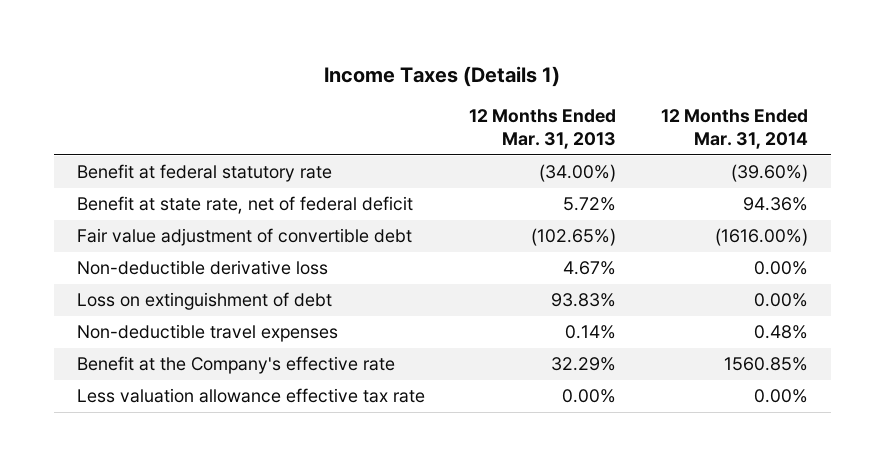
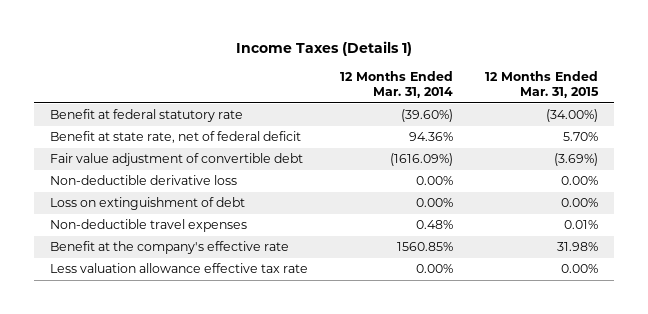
[469,108,617,149] 12 Months Ended Mar. 31, 2013 -> none
none -> [484,71,599,98] 12 Months Ended Mar. 31, 2015
[715,228,809,247] (1616.00%) -> [390,153,454,167] (1616.09%)
[76,356,395,375] Benefit at the Company's effective rate -> [50,241,290,255] Benefit at the company's effective rate

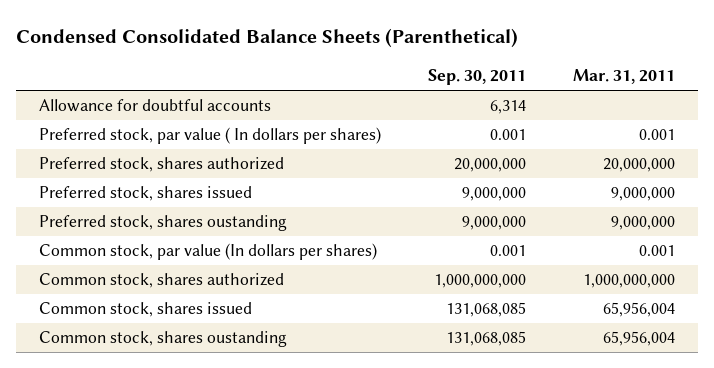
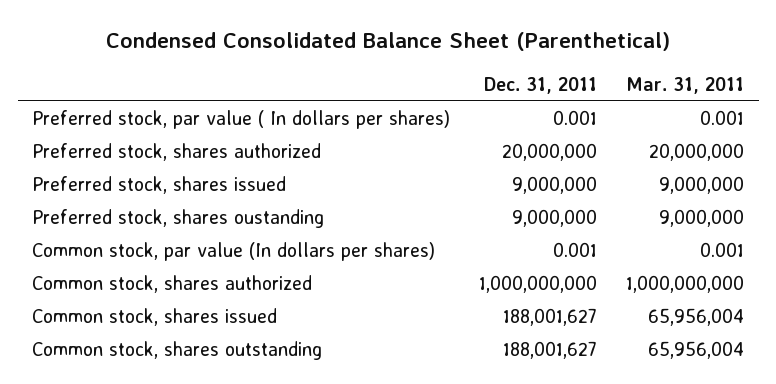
[16,28,519,49] Condensed Consolidated Balance Sheets (Parenthetical) -> [106,31,671,51] Condensed Consolidated Balance Sheet (Parenthetical)
[427,69,526,86] Sep. 30, 2011 -> none
none -> [484,76,598,94] Dec. 31, 2011
[39,99,272,113] Allowance for doubtful accounts -> none
[39,331,288,348] Common stock, shares oustanding -> [32,341,323,361] Common stock, shares outstanding

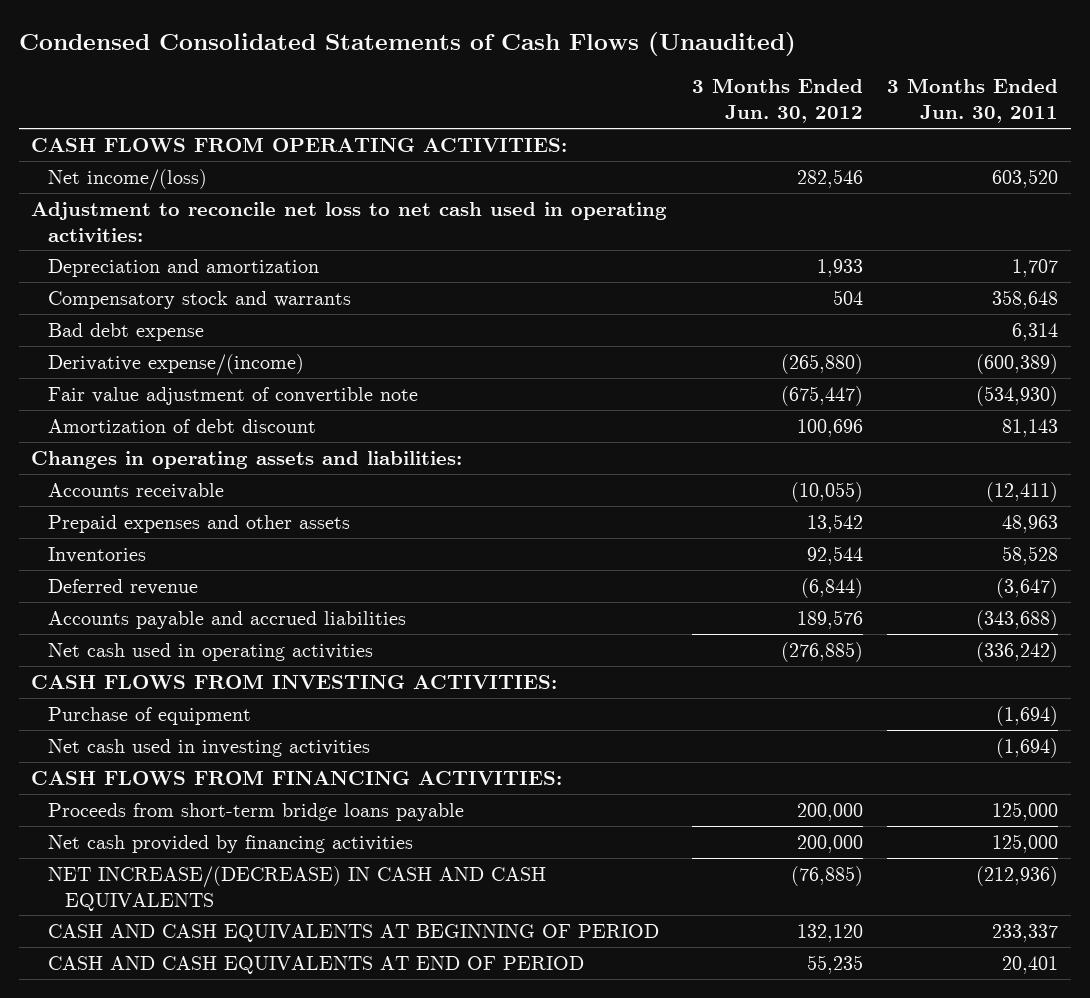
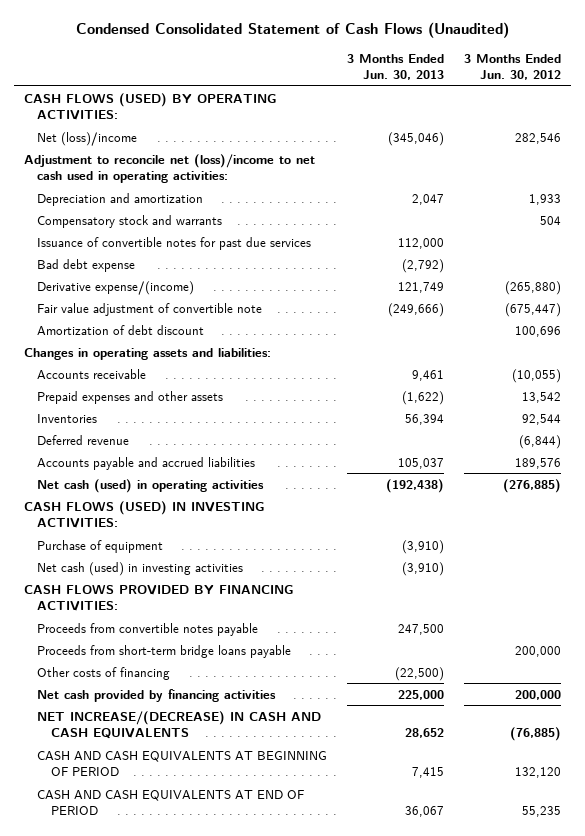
[18,32,796,57] Condensed Consolidated Statements of Cash Flows (Unaudited) -> [75,22,509,39] Condensed Consolidated Statement of Cash Flows (Unaudited)
[887,78,1059,124] 3 Months Ended Jun. 30, 2011 -> none
none -> [347,53,445,81] 3 Months Ended Jun. 30, 2013
[31,136,568,152] CASH FLOWS FROM OPERATING ACTIVITIES: -> [24,92,278,121] CASH FLOWS (USED) BY OPERATING ACTIVITIES:
[48,168,208,191] Net income/(loss) -> [37,131,138,146] Net (loss)/income
[31,201,668,242] Adjustment to reconcile net loss to net cash used in operating activities: -> [24,153,316,184] Adjustment to reconcile net (loss)/income to net cash used in operating activities:
none -> [37,236,312,250] Issuance of convertible notes for past due services
[48,642,374,661] Net cash used in operating activities -> [37,478,265,493] Net cash (used) in operating activities
[31,673,558,689] CASH FLOWS FROM INVESTING ACTIVITIES: -> [24,500,266,529] CASH FLOWS (USED) IN INVESTING ACTIVITIES:
[48,738,371,757] Net cash used in investing activities -> [37,561,244,576] Net cash (used) in investing activities
[31,769,563,785] CASH FLOWS FROM FINANCING ACTIVITIES: -> [24,584,295,612] CASH FLOWS PROVIDED BY FINANCING ACTIVITIES:
none -> [37,622,259,636] Proceeds from convertible notes payable
none -> [37,666,171,680] Other costs of financing

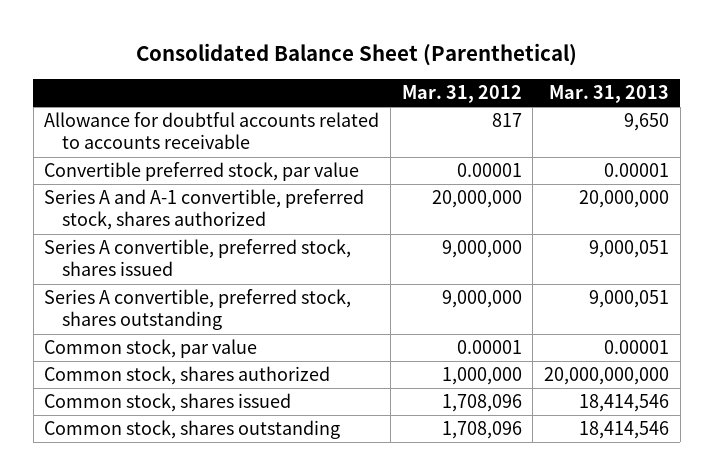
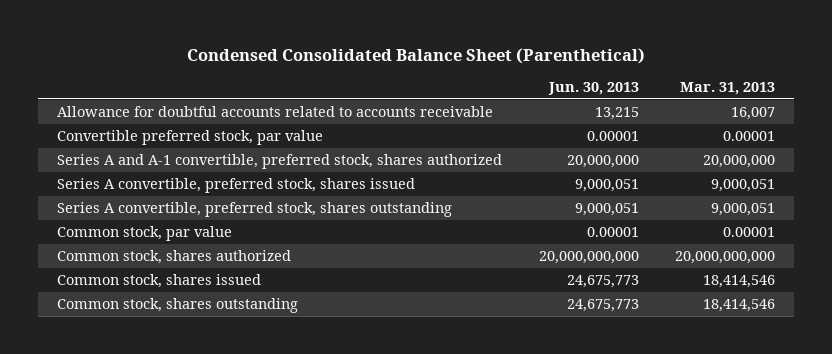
[135,43,577,67] Consolidated Balance Sheet (Parenthetical) -> [187,47,646,64] Condensed Consolidated Balance Sheet (Parenthetical)
[401,85,522,104] Mar. 31, 2012 -> none
none -> [547,82,639,96] Jun. 30, 2013
[623,113,669,132] 9,650 -> [731,107,776,121] 16,007

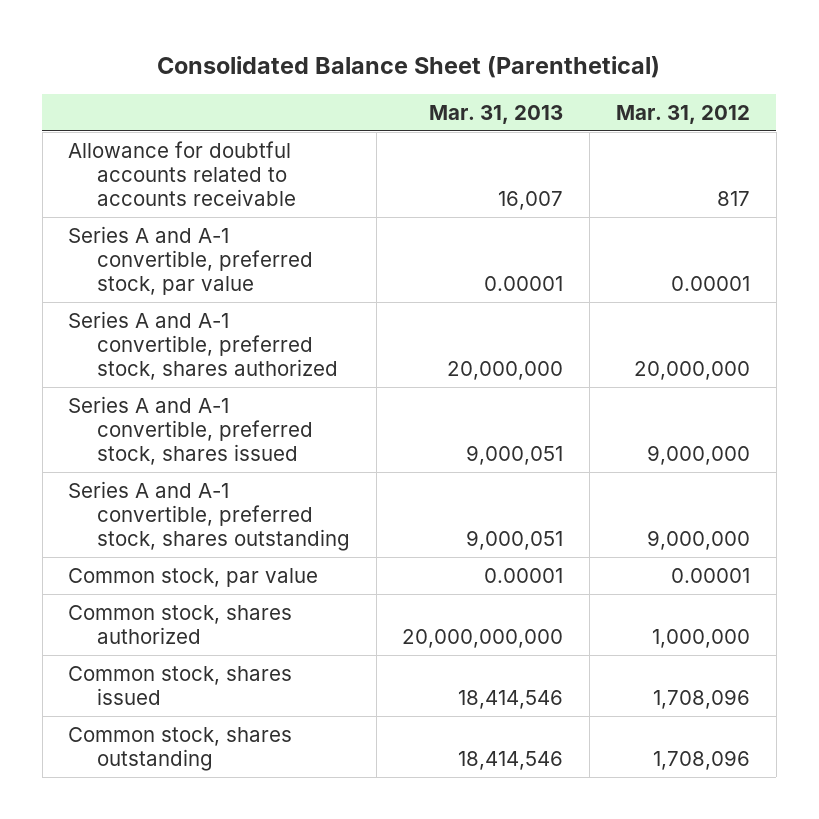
[187,47,646,64] Condensed Consolidated Balance Sheet (Parenthetical) -> [157,55,661,78] Consolidated Balance Sheet (Parenthetical)
[547,82,639,96] Jun. 30, 2013 -> none
none -> [616,104,751,124] Mar. 31, 2012
[56,130,323,146] Convertible preferred stock, par value -> [68,225,313,295] Series A and A-1 convertible, preferred stock, par value
[56,178,415,194] Series A convertible, preferred stock, shares issued -> [68,395,313,465] Series A and A-1 convertible, preferred stock, shares issued
[56,202,452,218] Series A convertible, preferred stock, shares outstanding -> [68,480,350,551] Series A and A-1 convertible, preferred stock, shares outstanding

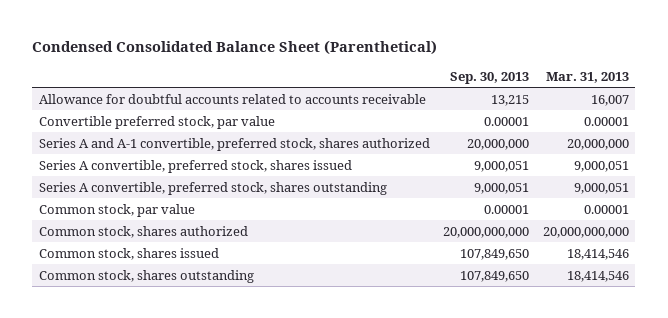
[157,55,661,78] Consolidated Balance Sheet (Parenthetical) -> [32,40,438,56] Condensed Consolidated Balance Sheet (Parenthetical)
[616,104,751,124] Mar. 31, 2012 -> none
none -> [450,71,530,84] Sep. 30, 2013
[68,225,313,295] Series A and A-1 convertible, preferred stock, par value -> [39,115,276,129] Convertible preferred stock, par value
[68,395,313,465] Series A and A-1 convertible, preferred stock, shares issued -> [39,159,353,173] Series A convertible, preferred stock, shares issued
[68,480,350,551] Series A and A-1 convertible, preferred stock, shares outstanding -> [39,181,388,195] Series A convertible, preferred stock, shares outstanding

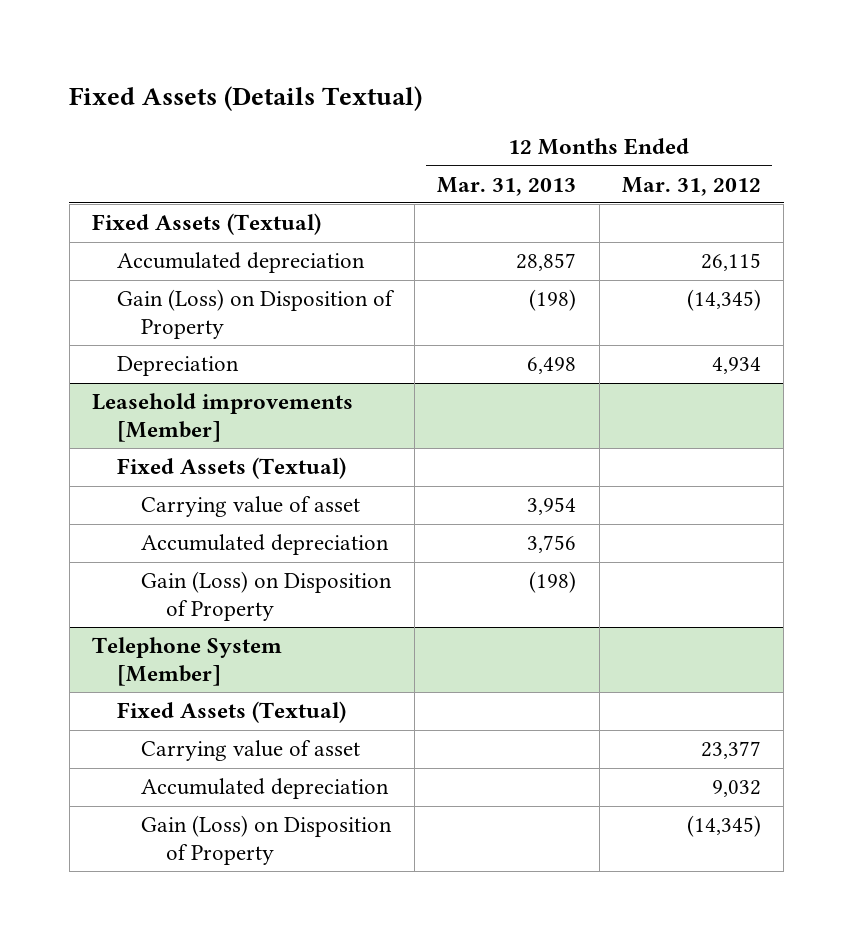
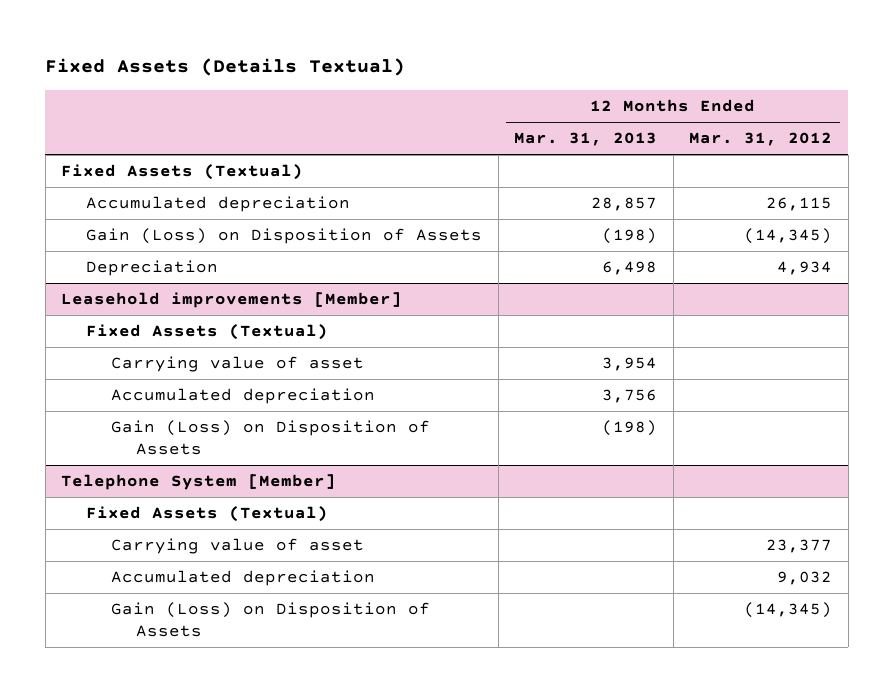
[116,289,395,339] Gain (Loss) on Disposition of Property -> [86,228,483,245] Gain (Loss) on Disposition of Assets
[141,571,393,621] Gain (Loss) on Disposition of Property -> [111,420,431,456] Gain (Loss) on Disposition of Assets
[141,815,393,865] Gain (Loss) on Disposition of Property -> [111,602,431,638] Gain (Loss) on Disposition of Assets

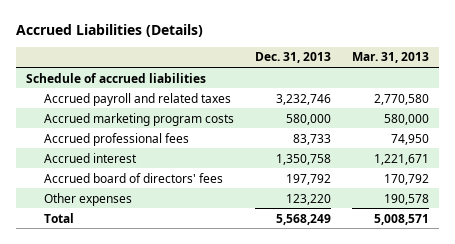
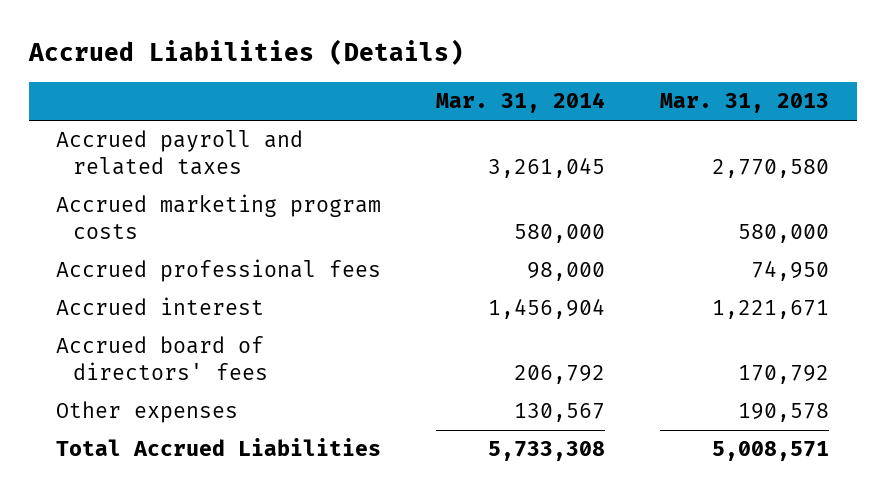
[254,52,331,64] Dec. 31, 2013 -> none
none -> [436,92,606,114] Mar. 31, 2014
[26,72,207,83] Schedule of accrued liabilities -> none
[44,212,75,223] Total -> [56,438,382,457] Total Accrued Liabilities

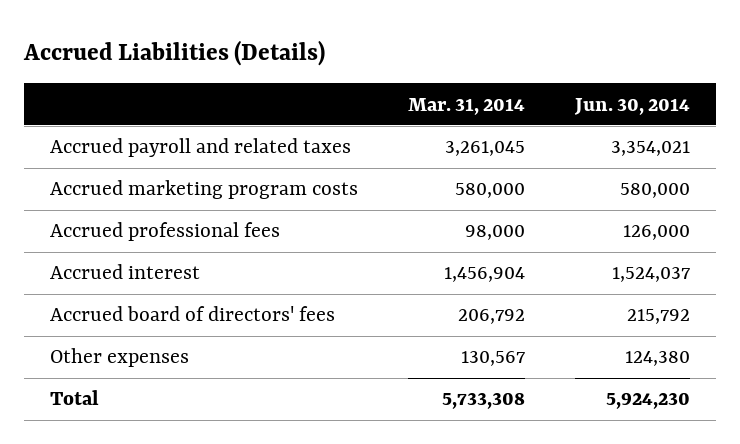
[660,93,830,114] Mar. 31, 2013 -> none
none -> [574,97,691,115] Jun. 30, 2014
[56,438,382,457] Total Accrued Liabilities -> [49,390,99,406] Total

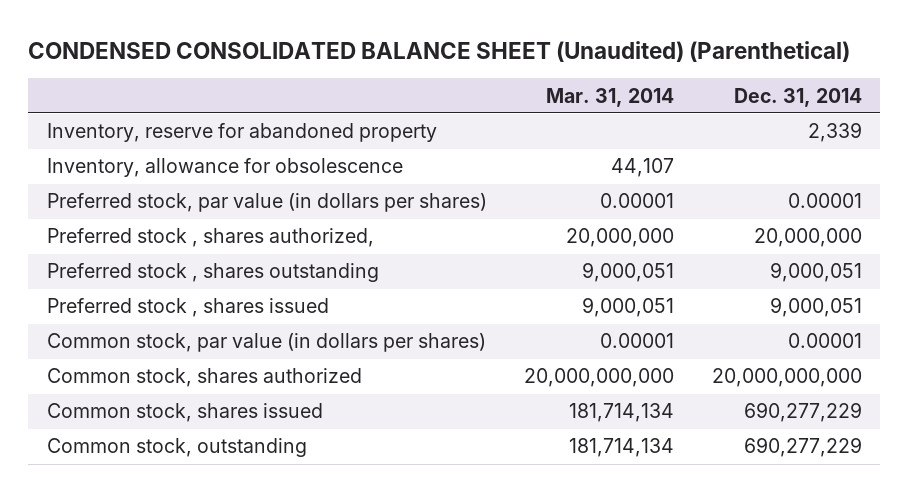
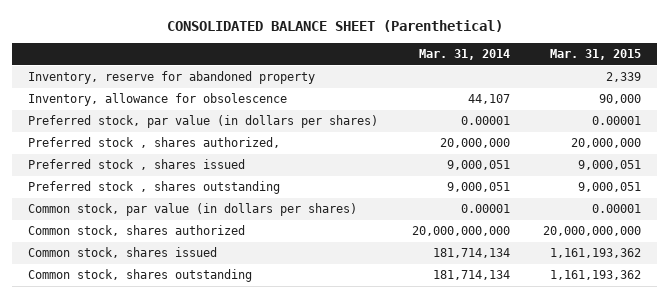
[28,40,851,62] CONDENSED CONSOLIDATED BALANCE SHEET (Unaudited) (Parenthetical) -> [166,19,503,32] CONSOLIDATED BALANCE SHEET (Parenthetical)
[733,87,862,107] Dec. 31, 2014 -> none
none -> [549,49,641,61] Mar. 31, 2015
[46,263,379,283] Preferred stock , shares outstanding -> [28,181,281,195] Preferred stock , shares outstanding
[46,438,307,458] Common stock, outstanding -> [28,269,253,283] Common stock, shares outstanding

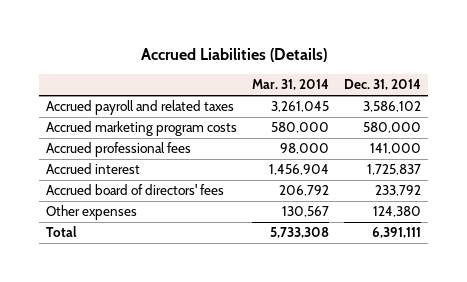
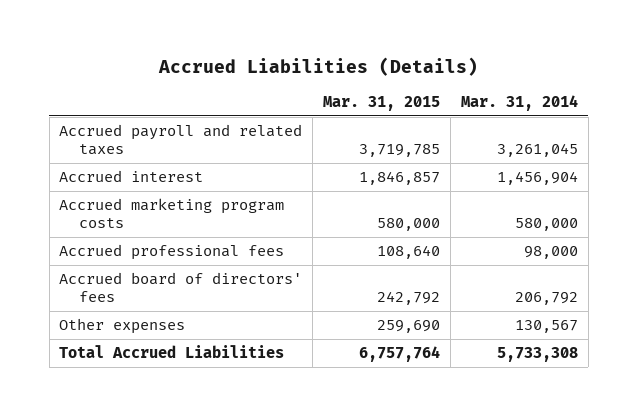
[343,79,421,91] Dec. 31, 2014 -> none
none -> [323,96,441,112] Mar. 31, 2015
[46,163,141,175] Accrued interest -> [59,170,204,183] Accrued interest
[46,226,78,238] Total -> [59,345,285,359] Total Accrued Liabilities

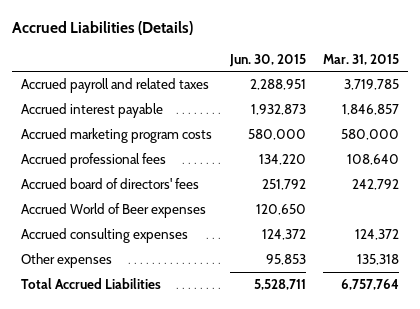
[460,95,578,112] Mar. 31, 2014 -> none
none -> [228,53,306,67] Jun. 30, 2015
[59,170,204,183] Accrued interest -> [20,103,163,119] Accrued interest payable
none -> [20,203,206,219] Accrued World of Beer expenses
none -> [20,228,188,244] Accrued consulting expenses
[377,320,441,334] 259,690 -> [357,254,400,266] 135,318

